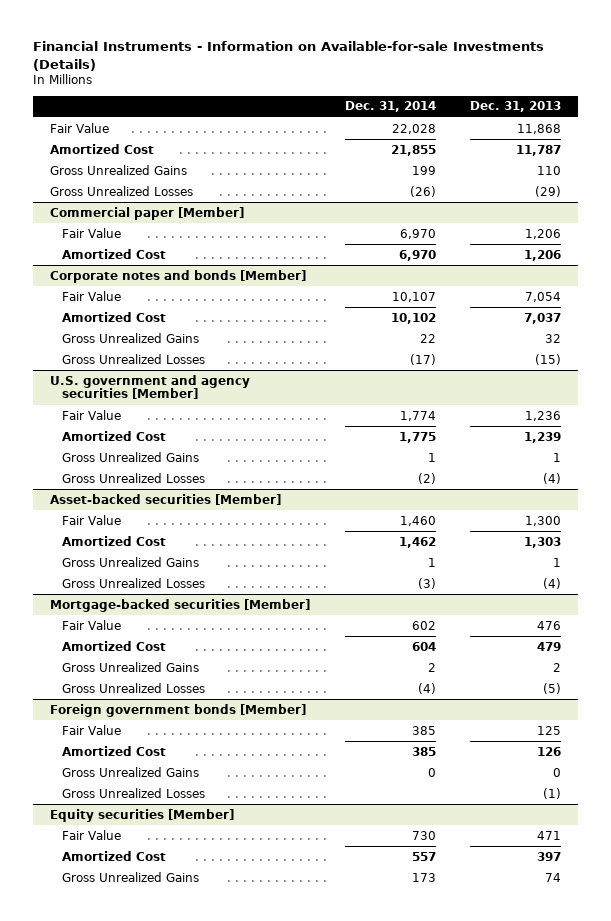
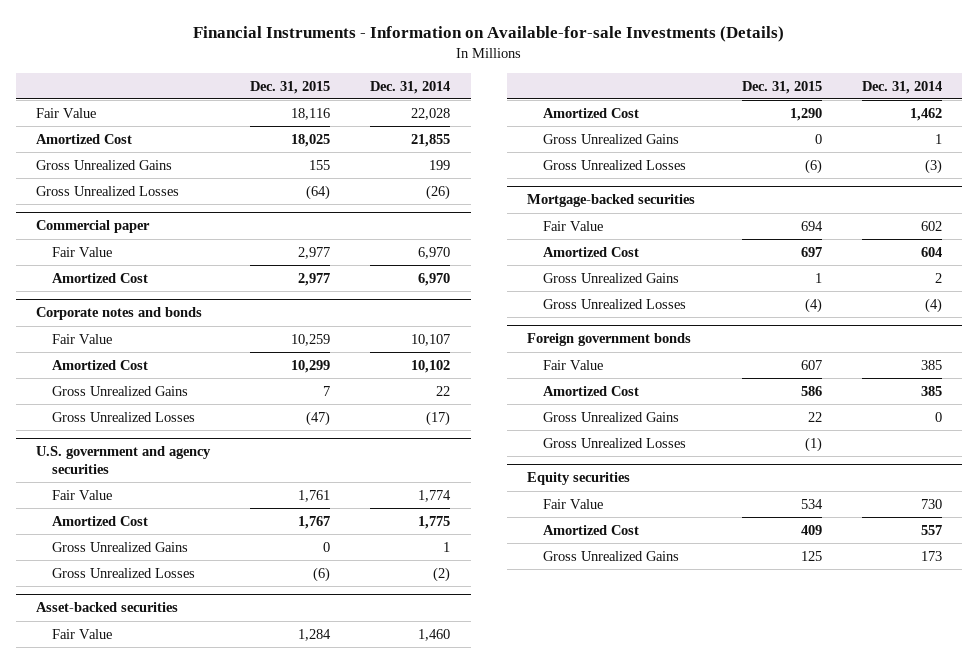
[469,101,561,113] Dec. 31, 2013 -> none
none -> [250,80,331,94] Dec. 31, 2015
[50,206,245,220] Commercial paper [Member] -> [35,220,150,234] Commercial paper
[50,269,307,283] Corporate notes and bonds [Member] -> [35,307,202,321] Corporate notes and bonds
[50,374,251,400] U.S. government and agency securities [Member] -> [35,446,211,475] U.S. government and agency securities
[50,493,282,505] Asset-backed securities [Member] -> [35,602,178,613] Asset-backed securities
[50,598,311,612] Mortgage-backed securities [Member] -> [527,194,696,208] Mortgage-backed securities
[50,703,307,717] Foreign government bonds [Member] -> [527,333,692,347] Foreign government bonds
[50,808,235,822] Equity securities [Member] -> [527,472,631,486] Equity securities

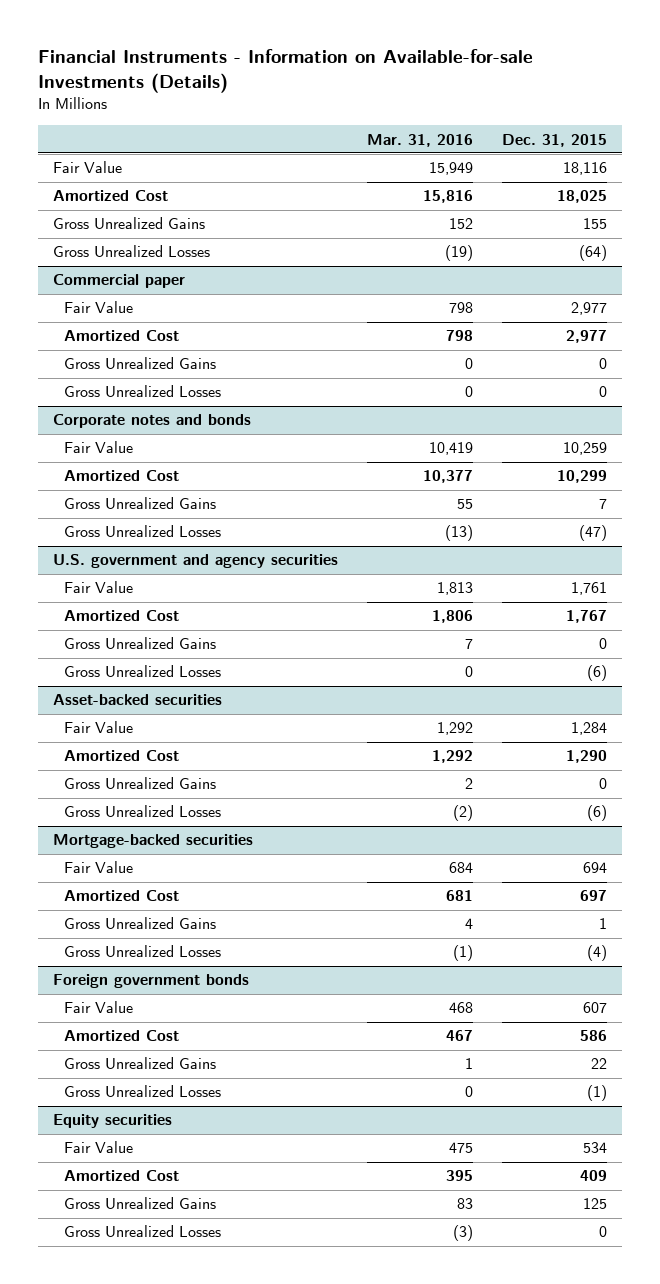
[370,80,451,94] Dec. 31, 2014 -> none
none -> [367,133,474,147] Mar. 31, 2016
none -> [64,357,217,370] Gross Unrealized Gains
none -> [64,385,222,398] Gross Unrealized Losses
none -> [64,1225,222,1238] Gross Unrealized Losses

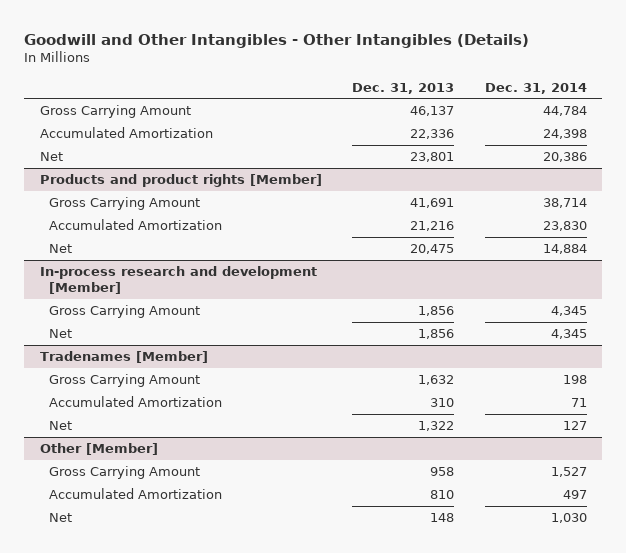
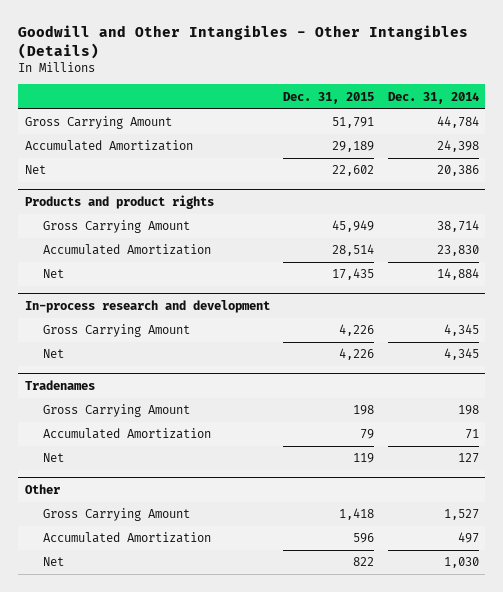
[352,82,455,94] Dec. 31, 2013 -> none
none -> [283,91,375,104] Dec. 31, 2015
[39,174,322,188] Products and product rights [Member] -> [24,195,214,210] Products and product rights
[39,266,317,295] In-process research and development [Member] -> [24,300,270,314] In-process research and development
[39,351,208,364] Tradenames [Member] -> [24,380,95,391] Tradenames
[39,443,158,456] Other [Member] -> [24,484,60,495] Other

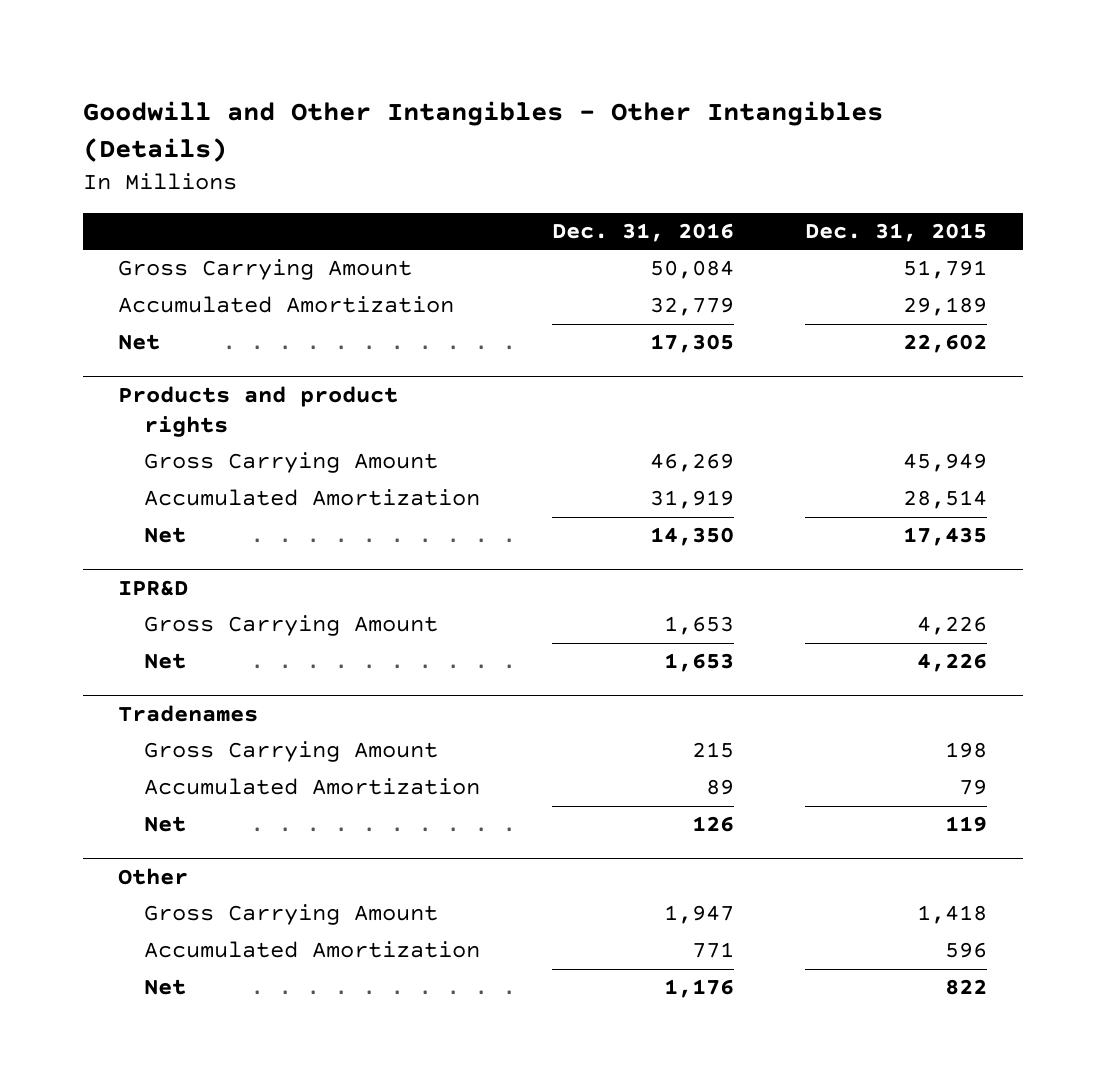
[387,91,479,104] Dec. 31, 2014 -> none
none -> [551,222,734,242] Dec. 31, 2016
[24,300,270,314] In-process research and development -> [118,579,189,596] IPR&D

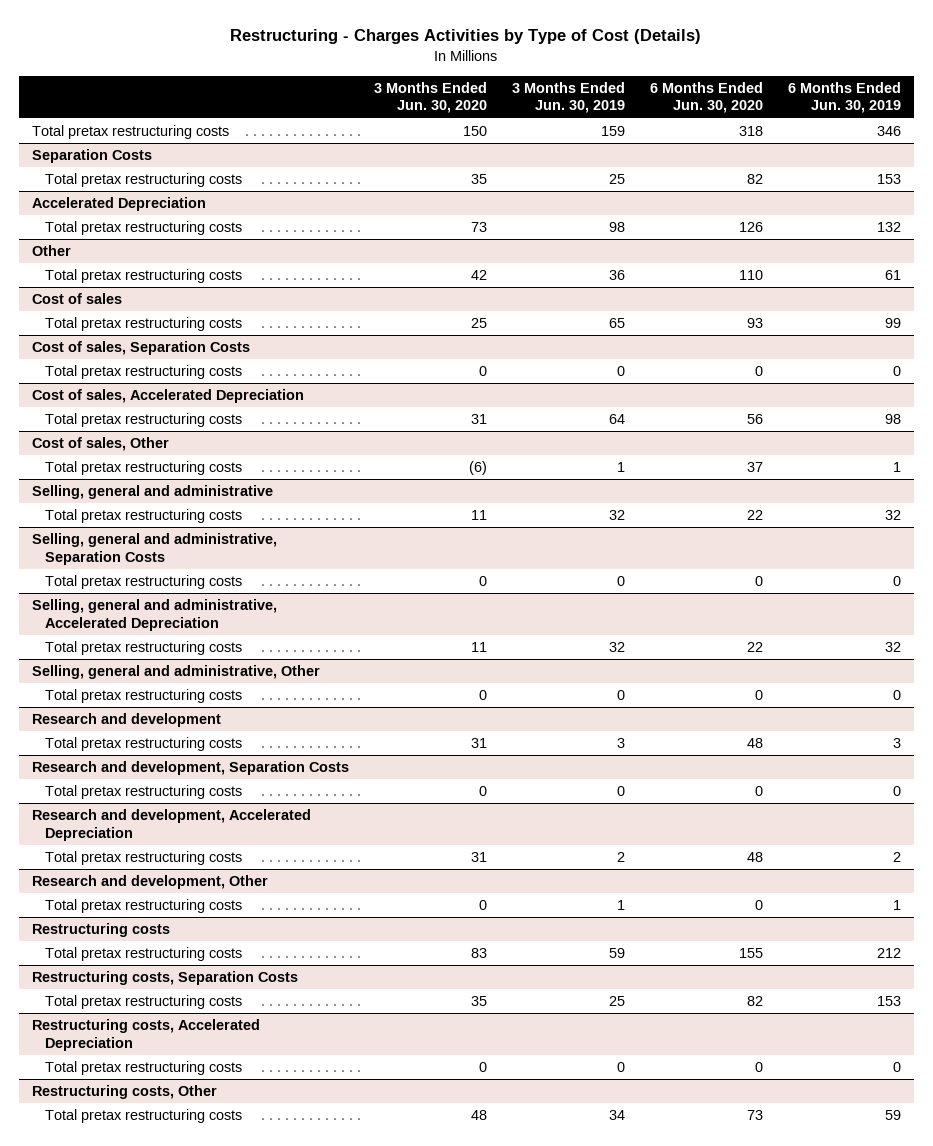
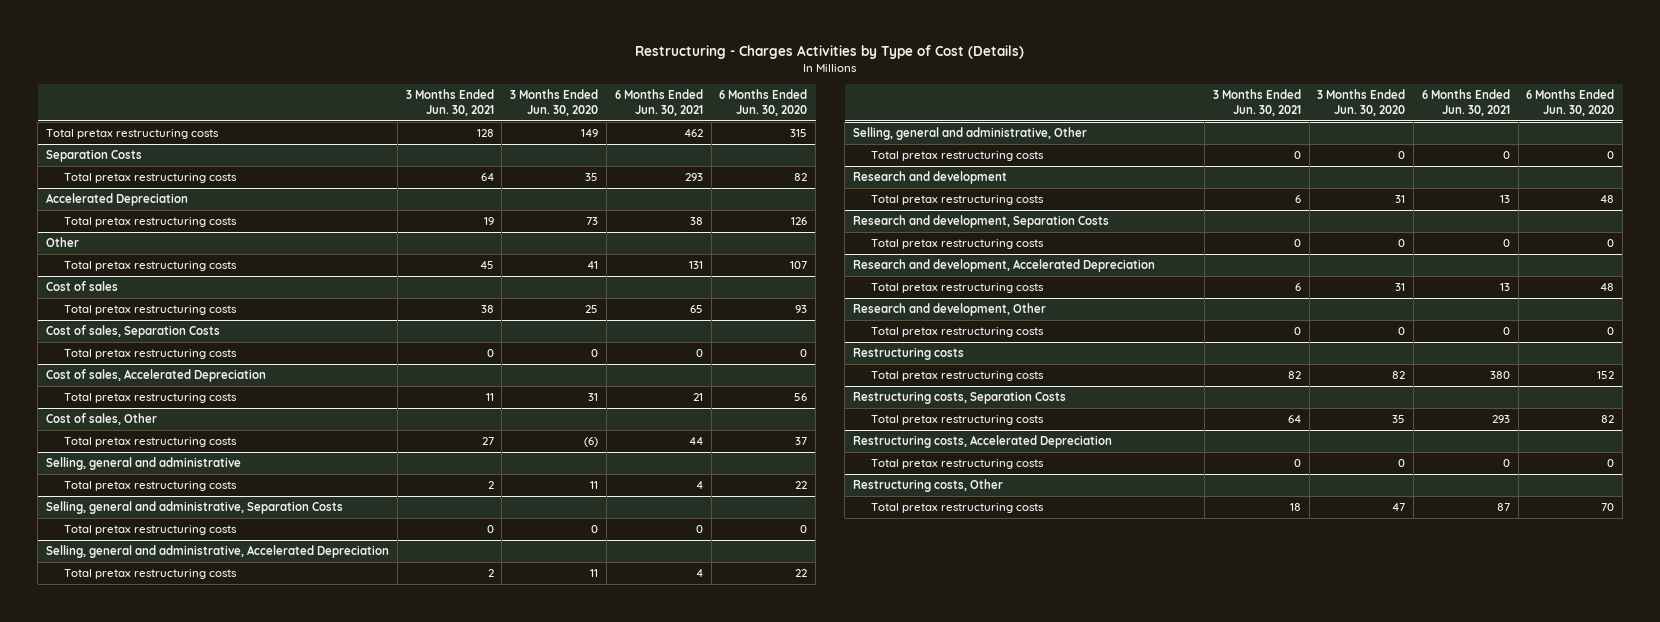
[511,81,625,114] 3 Months Ended Jun. 30, 2019 -> none
[788,81,902,114] 6 Months Ended Jun. 30, 2019 -> none
none -> [405,88,494,116] 3 Months Ended Jun. 30, 2021
none -> [614,88,703,116] 6 Months Ended Jun. 30, 2021
[462,126,487,137] 150 -> [581,129,599,138] 149
[739,126,764,137] 318 -> [790,129,808,138] 315
[470,270,487,281] 42 -> [587,261,599,270] 41
[739,270,764,281] 110 -> [790,261,808,270] 107
[470,948,487,959] 83 -> [1392,371,1406,380] 82
[739,948,764,959] 155 -> [1597,371,1615,380] 152
[470,1110,487,1121] 48 -> [1392,503,1406,512] 47
[747,1110,764,1121] 73 -> [1601,503,1615,512] 70

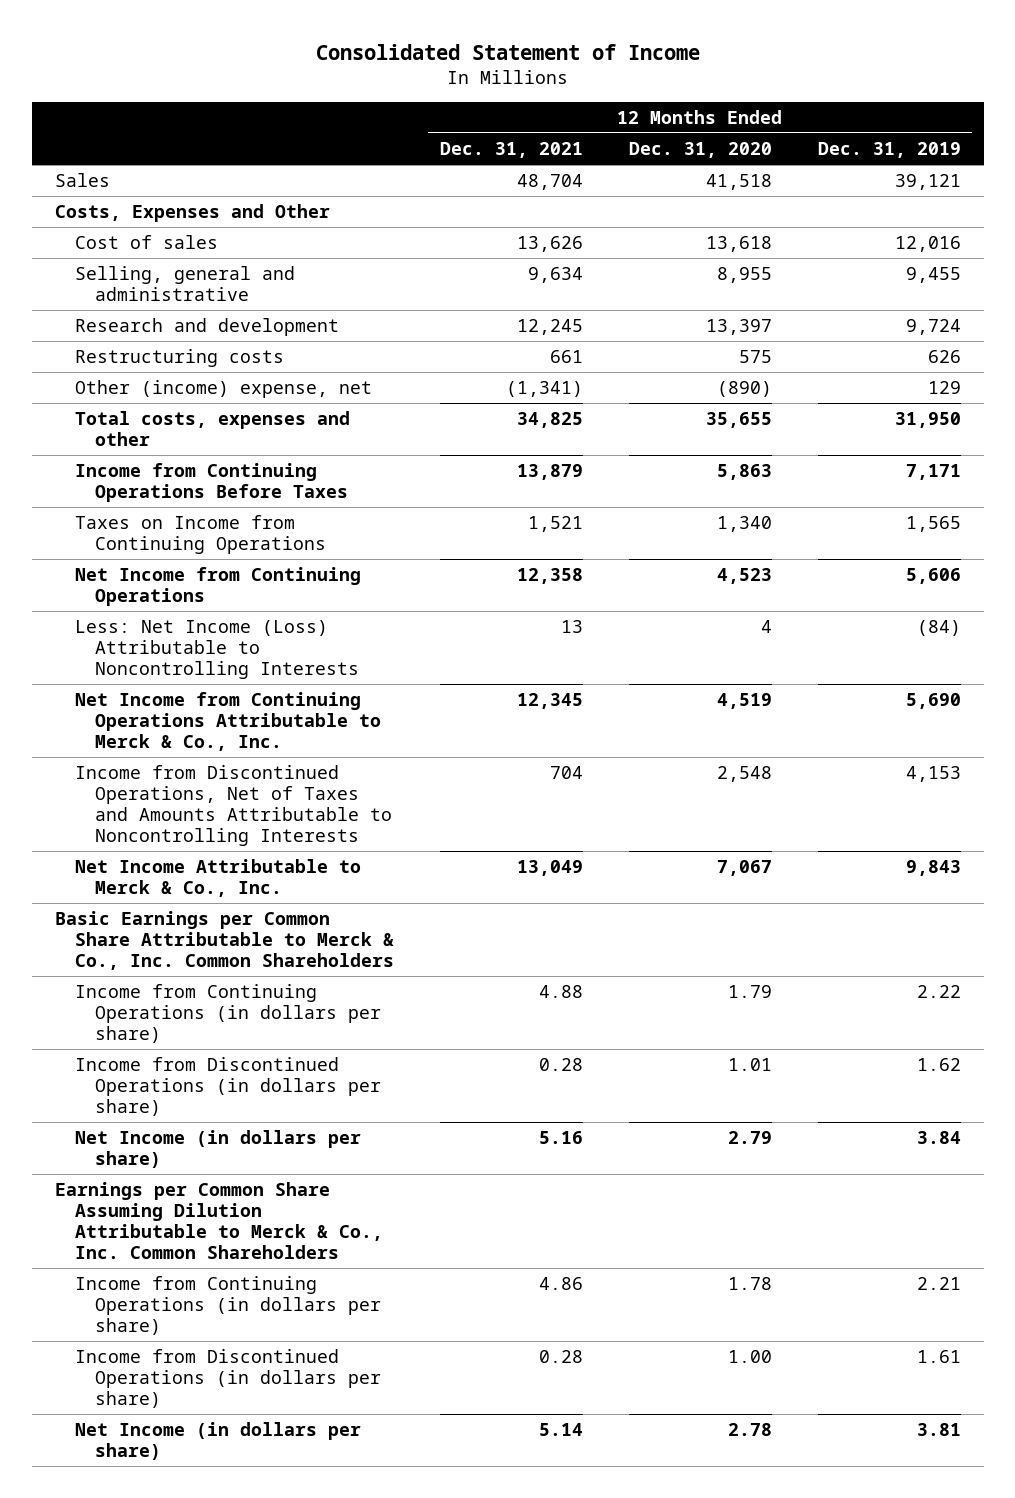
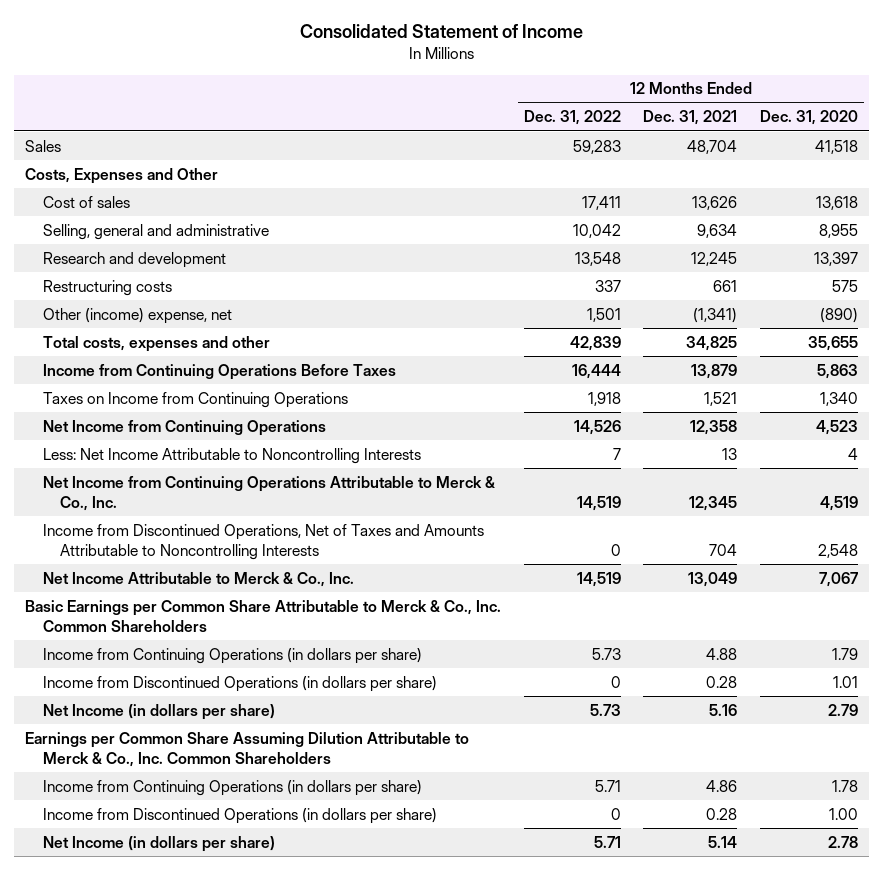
[817,142,961,159] Dec. 31, 2019 -> none
none -> [523,110,621,126] Dec. 31, 2022
[74,620,360,680] Less: Net Income (Loss) Attributable to Noncontrolling Interests -> [42,447,421,464] Less: Net Income Attributable to Noncontrolling Interests

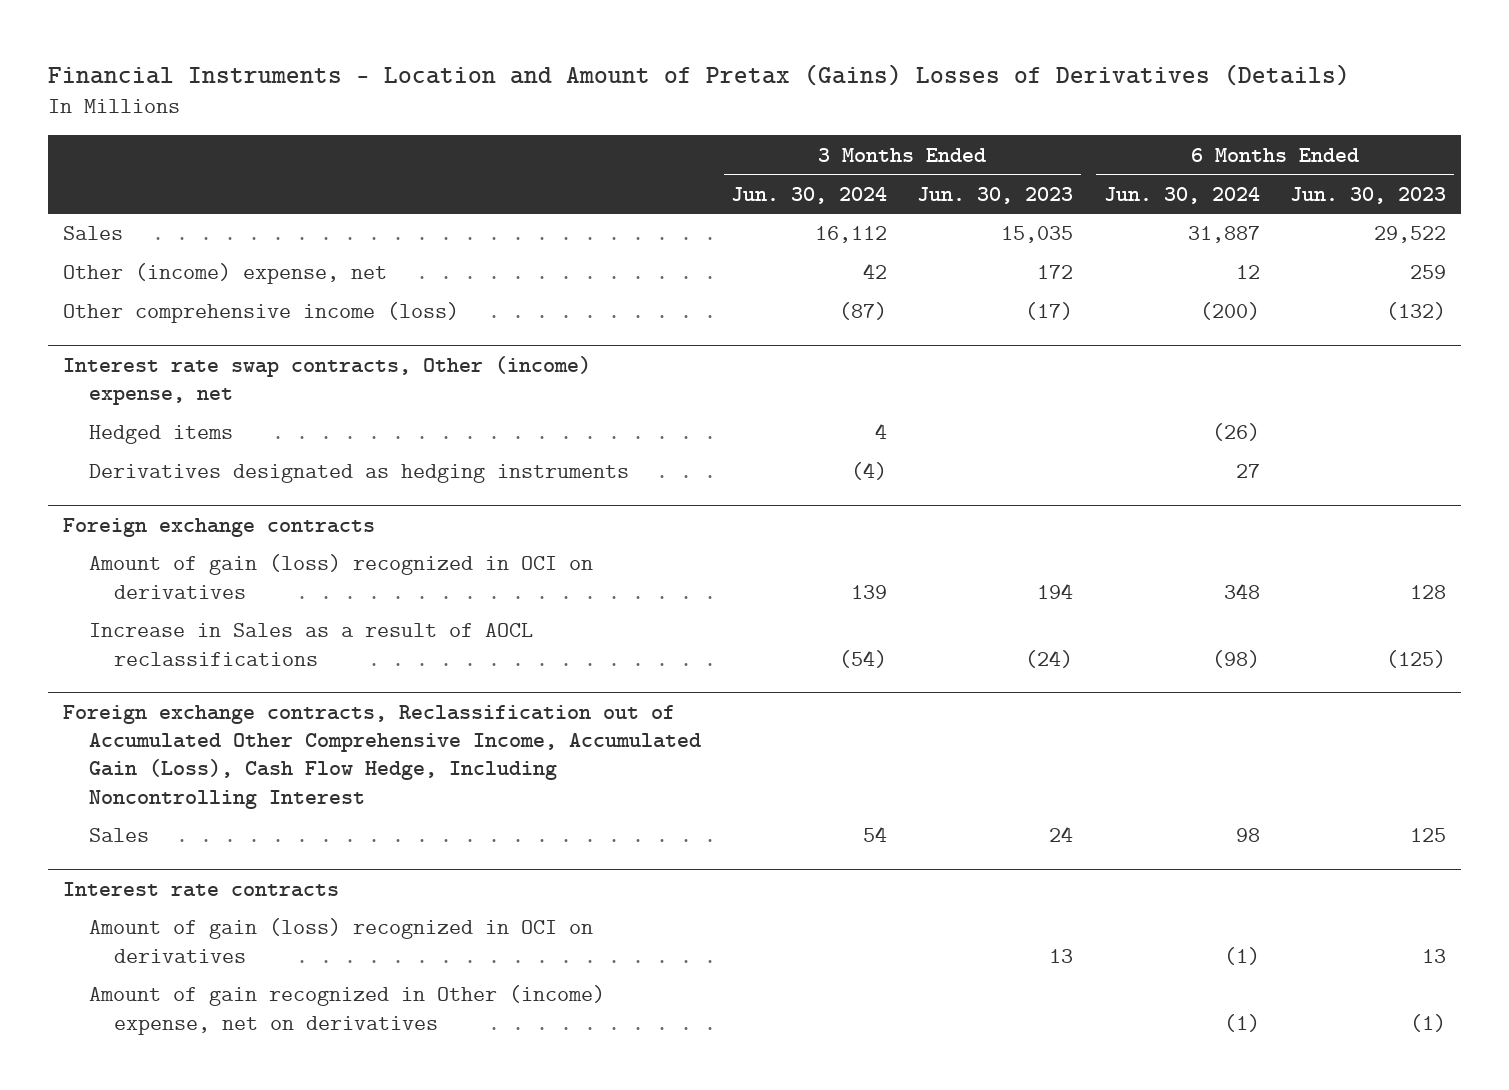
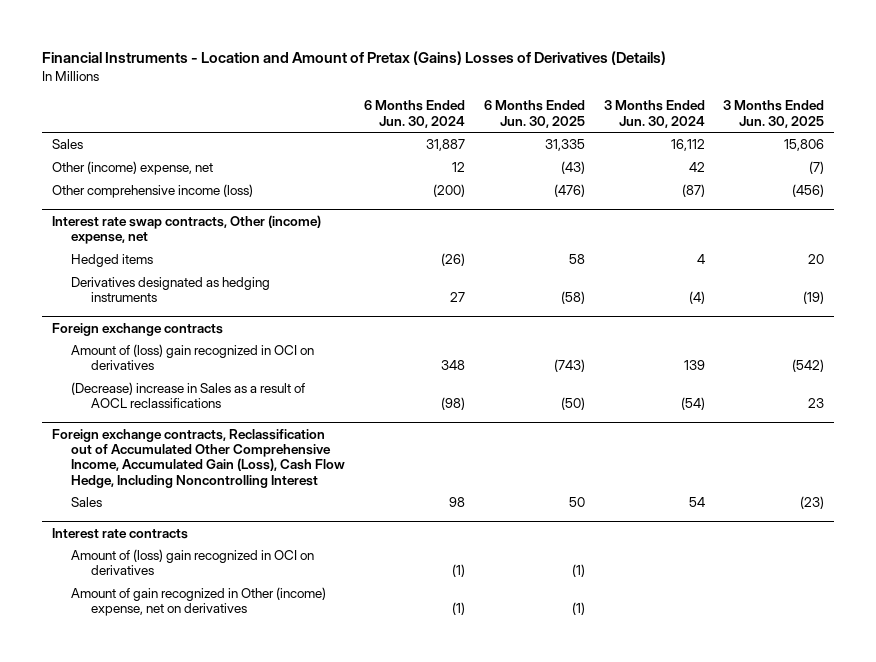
[917,186,1074,204] Jun. 30, 2023 -> none
[1290,186,1447,204] Jun. 30, 2023 -> none
none -> [483,100,585,128] 6 Months Ended Jun. 30, 2025
none -> [723,100,825,128] 3 Months Ended Jun. 30, 2025
[88,554,593,599] Amount of gain (loss) recognized in OCI on derivatives -> [71,344,315,371] Amount of (loss) gain recognized in OCI on derivatives
[88,623,533,666] Increase in Sales as a result of AOCL reclassifications -> [71,382,306,409] (Decrease) increase in Sales as a result of AOCL reclassifications
[88,918,593,963] Amount of gain (loss) recognized in OCI on derivatives -> [71,549,315,576] Amount of (loss) gain recognized in OCI on derivatives

